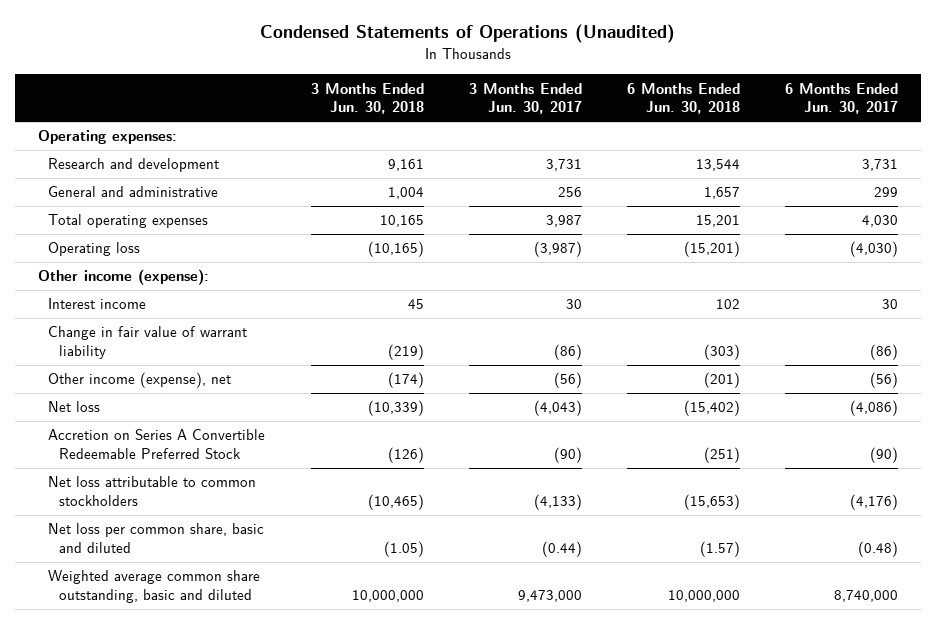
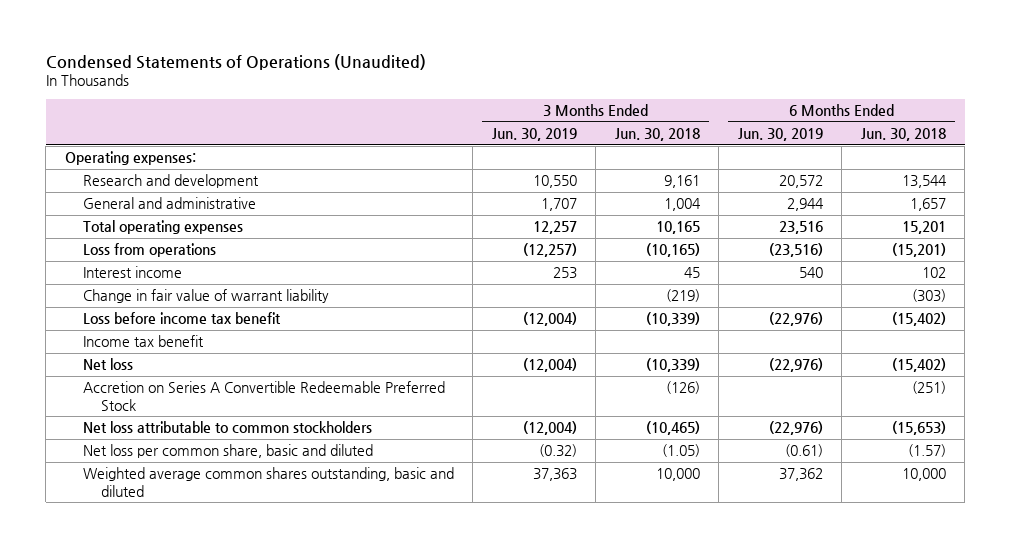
[468,82,582,115] 3 Months Ended Jun. 30, 2017 -> none
[785,82,899,115] 6 Months Ended Jun. 30, 2017 -> none
none -> [491,127,577,141] Jun. 30, 2019
none -> [737,127,823,141] Jun. 30, 2019
[37,269,209,286] Other income (expense): -> none
[48,242,141,257] Operating loss -> [82,243,216,258] Loss from operations
[48,372,232,389] Other income (expense), net -> none
none -> [82,312,281,325] Loss before income tax benefit
none -> [82,335,204,348] Income tax benefit
[48,570,261,604] Weighted average common share outstanding, basic and diluted -> [82,467,454,497] Weighted average common shares outstanding, basic and diluted
[351,590,424,603] 10,000,000 -> [655,468,700,482] 10,000
[667,590,740,603] 10,000,000 -> [901,468,946,482] 10,000

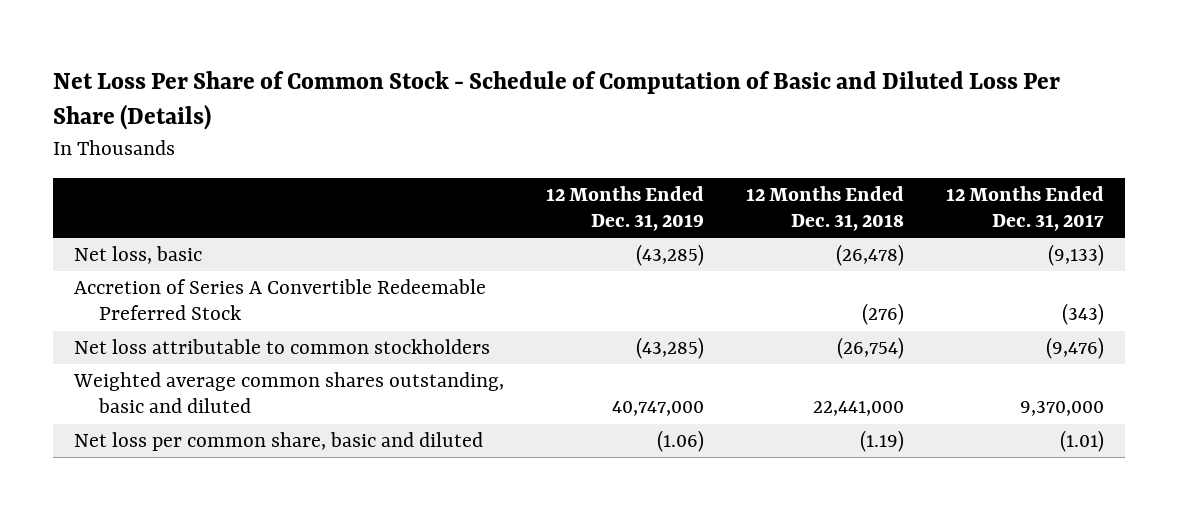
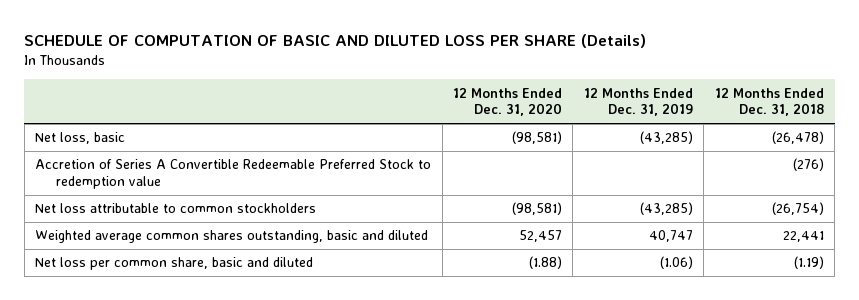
[53,70,1061,131] Net Loss Per Share of Common Stock - Schedule of Computation of Basic and Diluted Loss Per Share (Details) -> [24,34,647,49] SCHEDULE OF COMPUTATION OF BASIC AND DILUTED LOSS PER SHARE (Details)
[945,185,1104,232] 12 Months Ended Dec. 31, 2017 -> none
none -> [453,87,563,117] 12 Months Ended Dec. 31, 2020
[74,279,487,321] Accretion of Series A Convertible Redeemable Preferred Stock -> [35,159,432,190] Accretion of Series A Convertible Redeemable Preferred Stock to redemption value
[611,401,704,417] 40,747,000 -> [648,230,693,243] 40,747
[812,401,904,417] 22,441,000 -> [782,231,824,243] 22,441

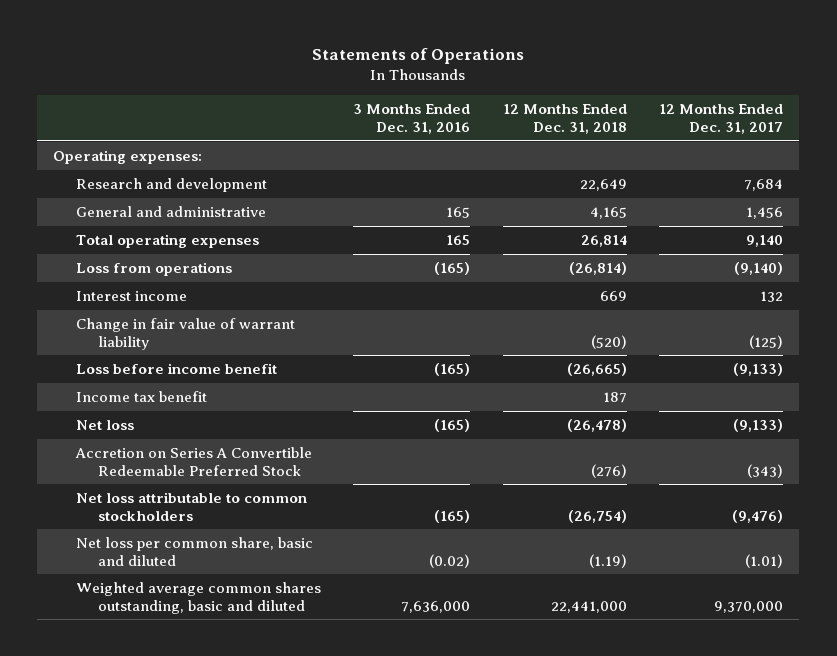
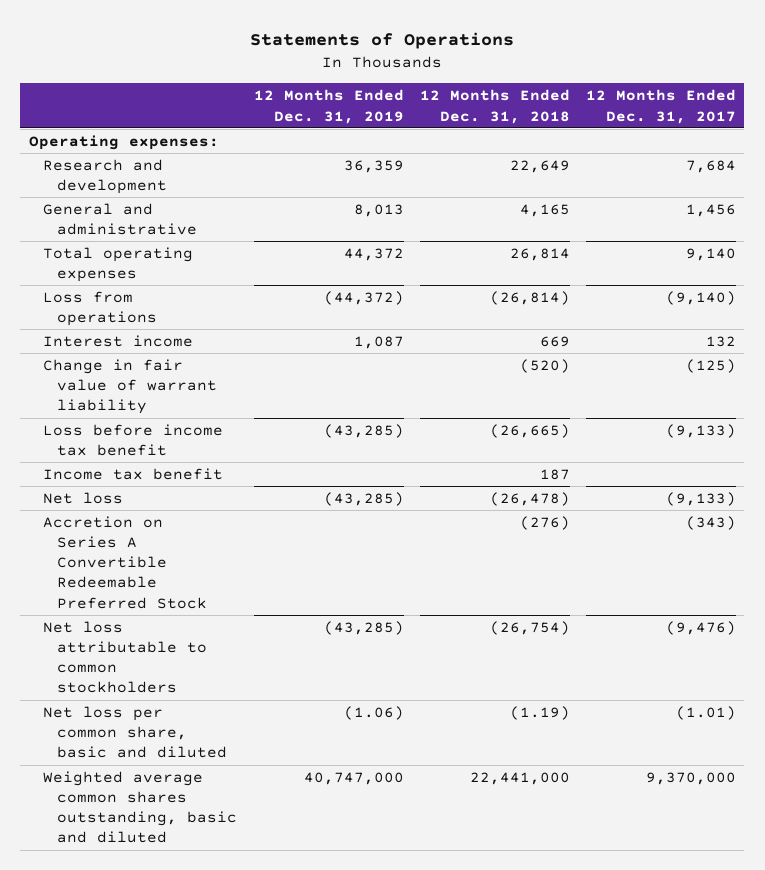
[353,104,471,134] 3 Months Ended Dec. 31, 2016 -> none
none -> [253,89,404,124] 12 Months Ended Dec. 31, 2019
[75,363,277,375] Loss before income benefit -> [42,423,223,457] Loss before income tax benefit

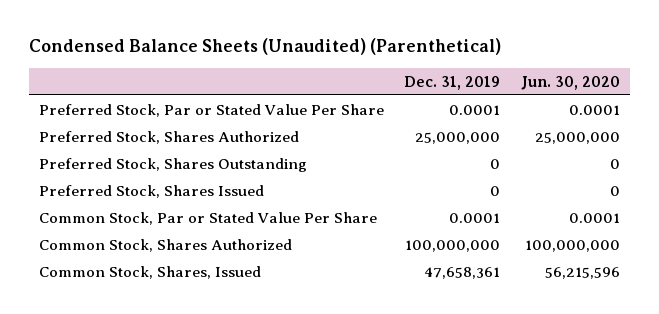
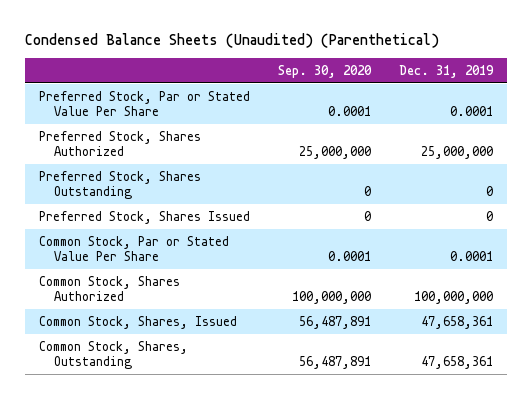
[520,75,620,90] Jun. 30, 2020 -> none
none -> [278,64,373,78] Sep. 30, 2020
none -> [39,340,189,369] Common Stock, Shares, Outstanding

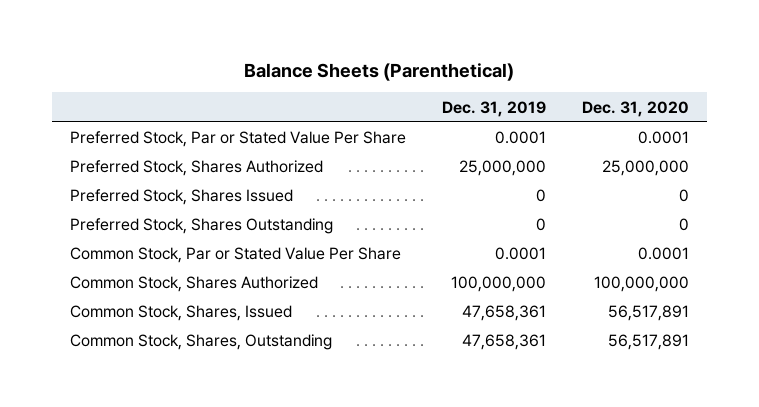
[25,32,440,48] Condensed Balance Sheets (Unaudited) (Parenthetical) -> [244,62,515,81] Balance Sheets (Parenthetical)
[278,64,373,78] Sep. 30, 2020 -> none
none -> [581,100,689,117] Dec. 31, 2020
[39,170,202,199] Preferred Stock, Shares Outstanding -> [69,218,333,235] Preferred Stock, Shares Outstanding

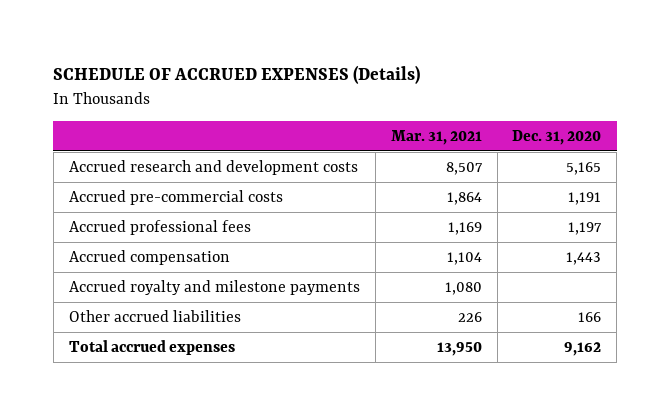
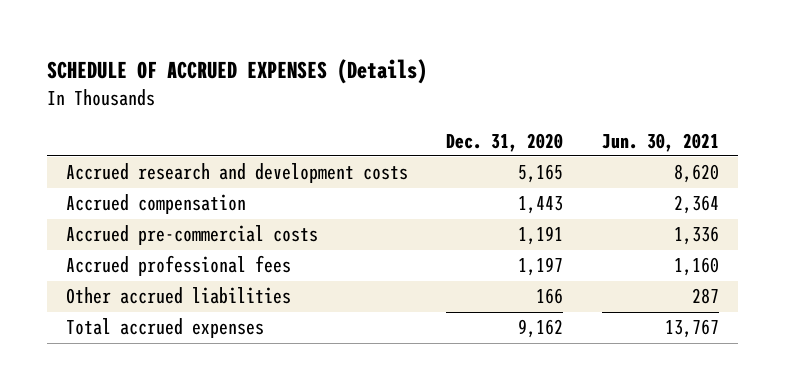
[390,129,482,145] Mar. 31, 2021 -> none
none -> [602,132,720,152] Jun. 30, 2021
[68,249,230,265] Accrued compensation -> [65,194,246,215] Accrued compensation
[68,279,360,295] Accrued royalty and milestone payments -> none

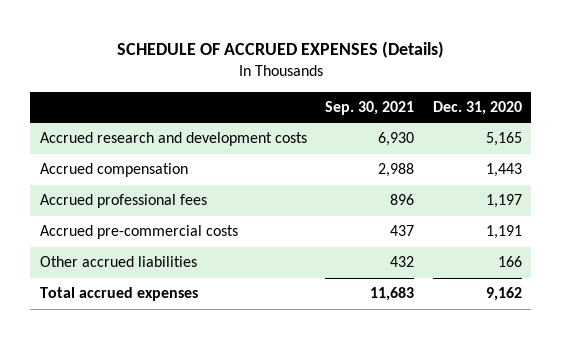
[602,132,720,152] Jun. 30, 2021 -> none
none -> [325,100,415,115] Sep. 30, 2021
[65,225,318,246] Accrued pre-commercial costs -> [39,225,238,240] Accrued pre-commercial costs

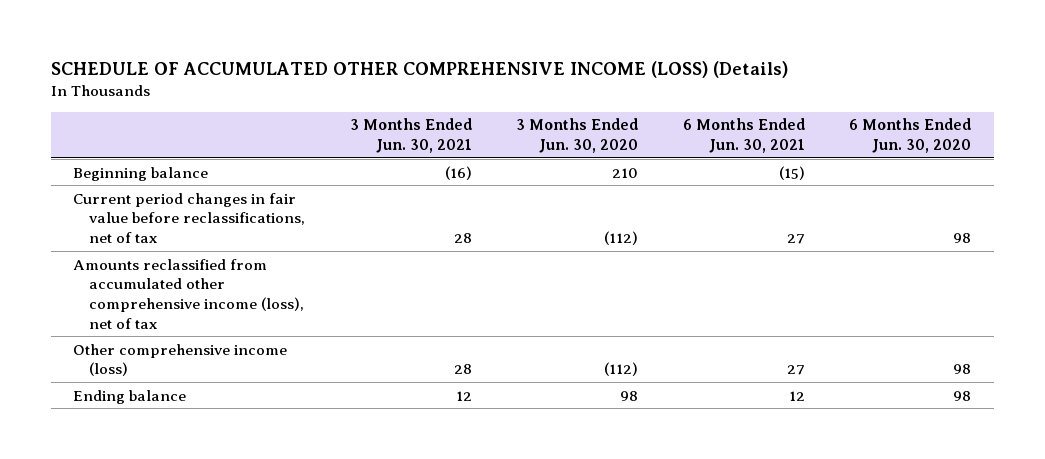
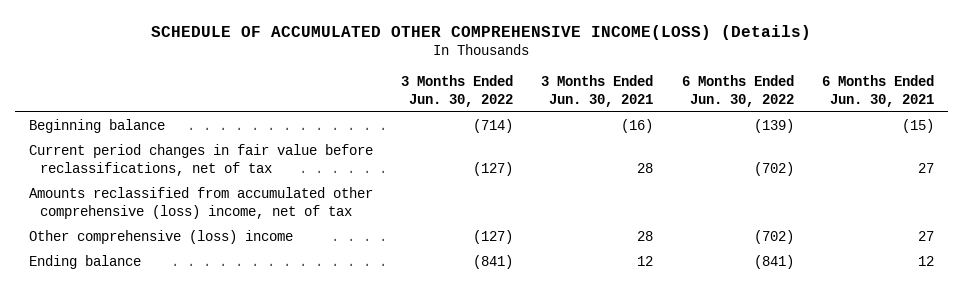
[51,61,789,79] SCHEDULE OF ACCUMULATED OTHER COMPREHENSIVE INCOME (LOSS) (Details) -> [151,24,812,40] SCHEDULE OF ACCUMULATED OTHER COMPREHENSIVE INCOME(LOSS) (Details)
[516,118,639,153] 3 Months Ended Jun. 30, 2020 -> none
[849,118,972,153] 6 Months Ended Jun. 30, 2020 -> none
none -> [401,74,514,107] 3 Months Ended Jun. 30, 2022
none -> [681,74,794,107] 6 Months Ended Jun. 30, 2022
[73,258,305,329] Amounts reclassified from accumulated other comprehensive income (loss), net of tax -> [29,187,374,219] Amounts reclassified from accumulated other comprehensive (loss) income, net of tax
[73,343,288,377] Other comprehensive income (loss) -> [29,230,294,245] Other comprehensive (loss) income

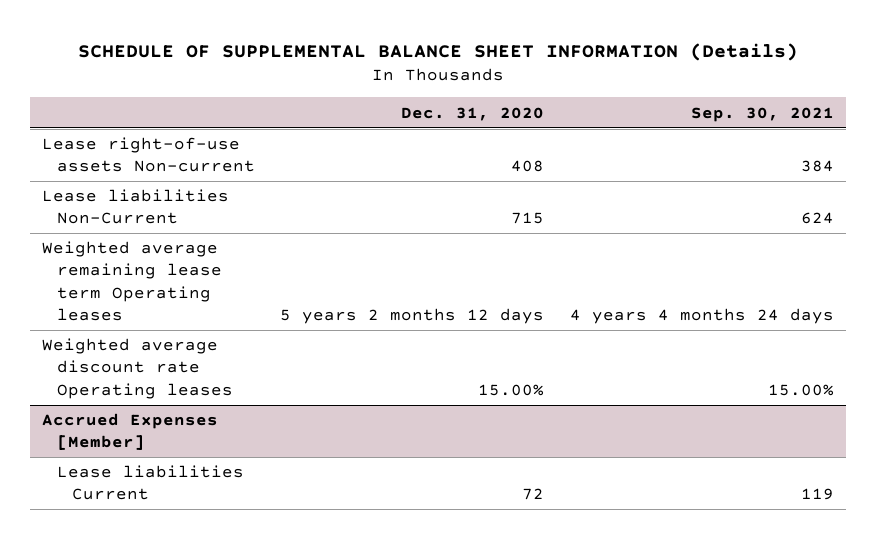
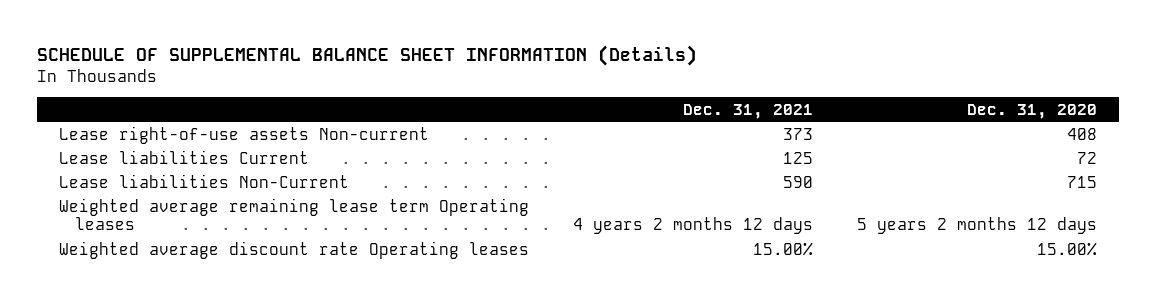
[690,106,834,122] Sep. 30, 2021 -> none
none -> [682,103,813,119] Dec. 31, 2021
none -> [58,149,309,164] Lease liabilities Current
[42,413,219,451] Accrued Expenses [Member] -> none
[57,465,245,501] Lease liabilities Current -> none

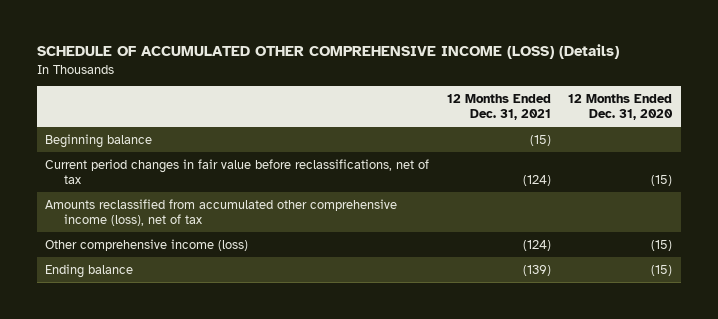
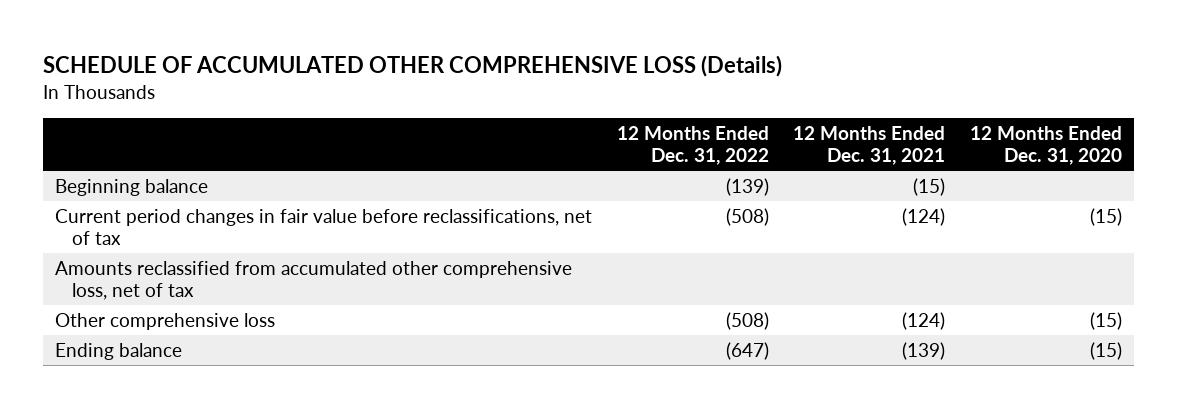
[36,44,619,60] SCHEDULE OF ACCUMULATED OTHER COMPREHENSIVE INCOME (LOSS) (Details) -> [42,54,782,77] SCHEDULE OF ACCUMULATED OTHER COMPREHENSIVE LOSS (Details)
none -> [616,125,769,166] 12 Months Ended Dec. 31, 2022
[45,198,398,227] Amounts reclassified from accumulated other comprehensive income (loss), net of tax -> [55,260,573,301] Amounts reclassified from accumulated other comprehensive loss, net of tax
[45,238,249,251] Other comprehensive income (loss) -> [55,312,276,330] Other comprehensive loss

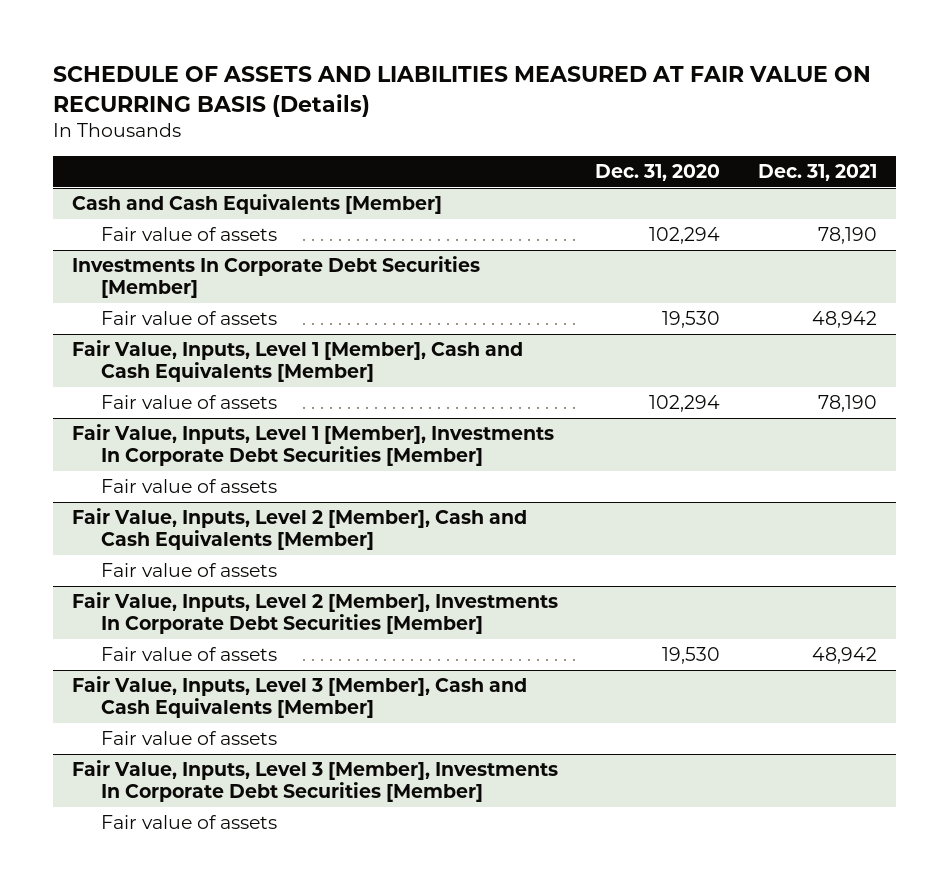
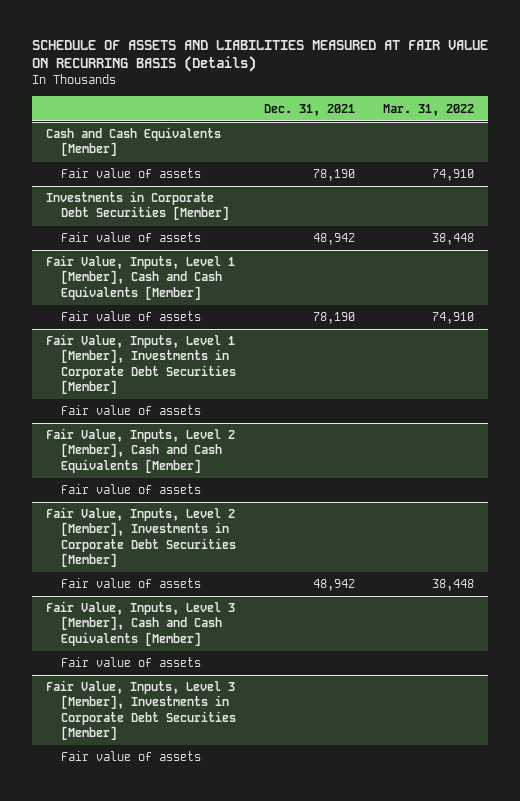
[595,164,721,182] Dec. 31, 2020 -> none
none -> [382,103,474,116] Mar. 31, 2022
[71,255,480,299] Investments In Corporate Debt Securities [Member] -> [45,191,229,221] Investments in Corporate Debt Securities [Member]
[71,423,554,467] Fair Value, Inputs, Level 1 [Member], Investments In Corporate Debt Securities [Member] -> [45,334,236,394] Fair Value, Inputs, Level 1 [Member], Investments in Corporate Debt Securities [Member]
[71,591,558,635] Fair Value, Inputs, Level 2 [Member], Investments In Corporate Debt Securities [Member] -> [45,507,236,567] Fair Value, Inputs, Level 2 [Member], Investments in Corporate Debt Securities [Member]
[71,759,558,803] Fair Value, Inputs, Level 3 [Member], Investments In Corporate Debt Securities [Member] -> [45,680,236,740] Fair Value, Inputs, Level 3 [Member], Investments in Corporate Debt Securities [Member]

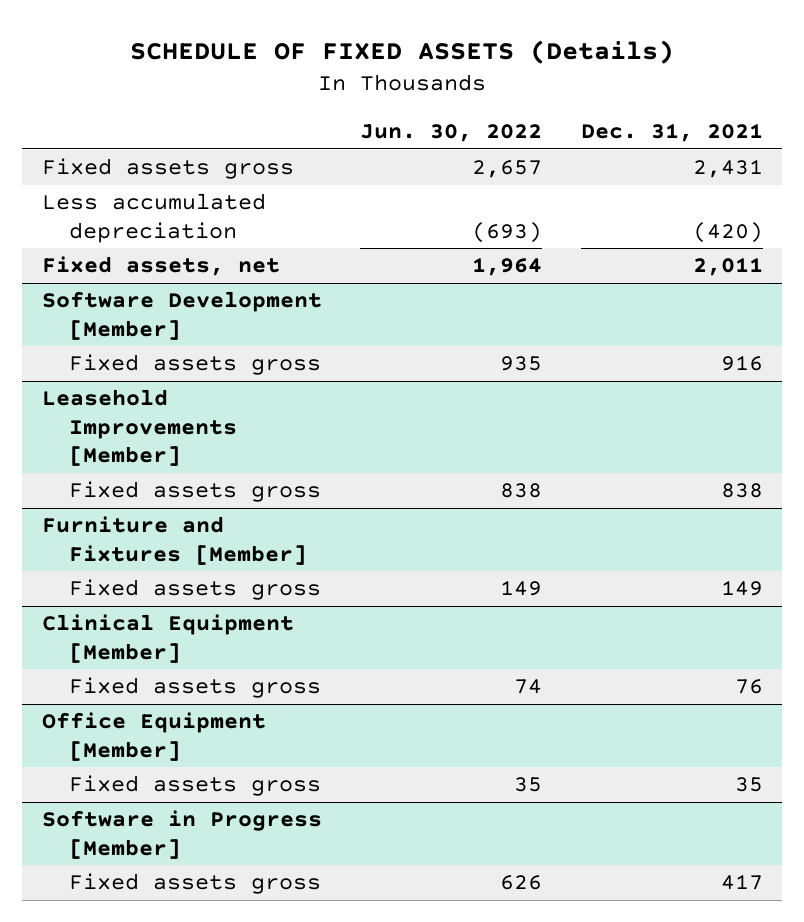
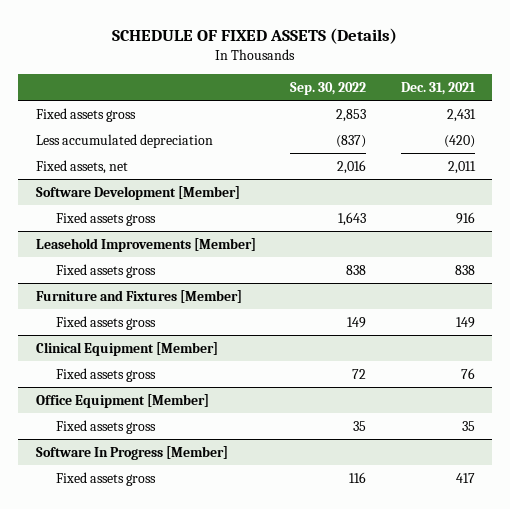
[360,124,543,143] Jun. 30, 2022 -> none
none -> [290,81,367,95] Sep. 30, 2022
[41,810,322,859] Software in Progress [Member] -> [35,446,228,461] Software In Progress [Member]

